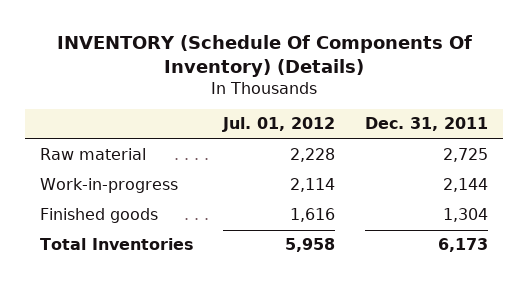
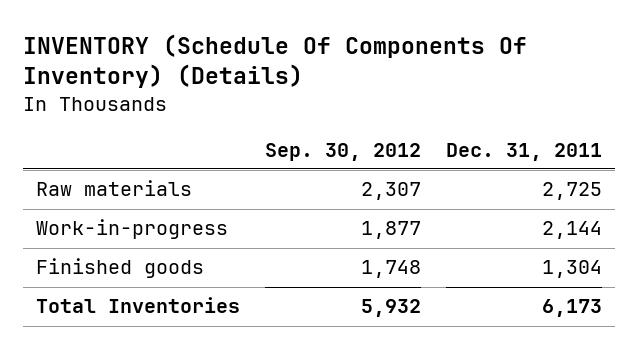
[222,117,336,133] Jul. 01, 2012 -> none
none -> [265,142,422,161] Sep. 30, 2012
[39,148,146,161] Raw material -> [35,180,192,197] Raw materials

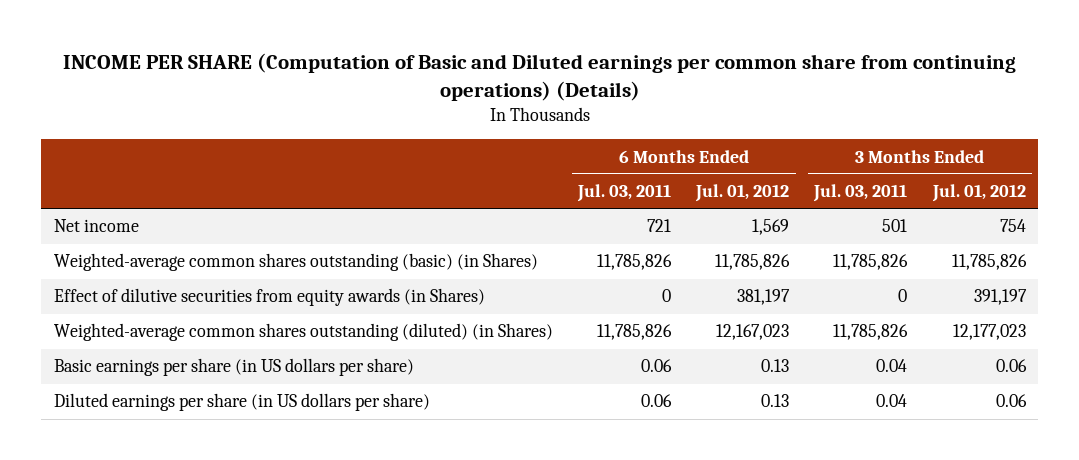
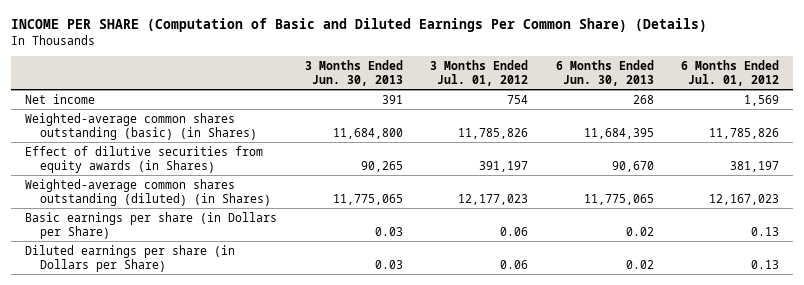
[62,53,1016,102] INCOME PER SHARE (Computation of Basic and Diluted earnings per common share from continuing operations) (Details) -> [11,18,708,33] INCOME PER SHARE (Computation of Basic and Diluted Earnings Per Common Share) (Details)
[577,184,672,203] Jul. 03, 2011 -> none
[813,184,908,203] Jul. 03, 2011 -> none
none -> [304,59,403,86] 3 Months Ended Jun. 30, 2013
none -> [555,59,654,86] 6 Months Ended Jun. 30, 2013
[53,358,414,377] Basic earnings per share (in US dollars per share) -> [25,211,278,239] Basic earnings per share (in Dollars per Share)
[53,393,430,412] Diluted earnings per share (in US dollars per share) -> [25,244,236,272] Diluted earnings per share (in Dollars per Share)

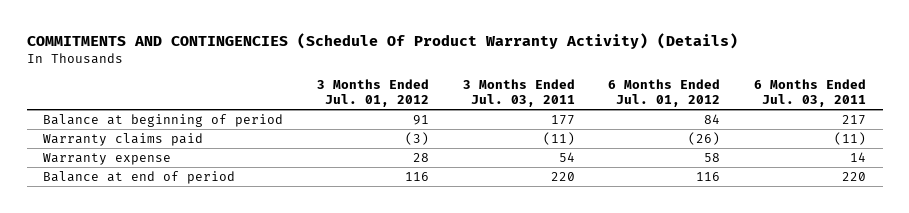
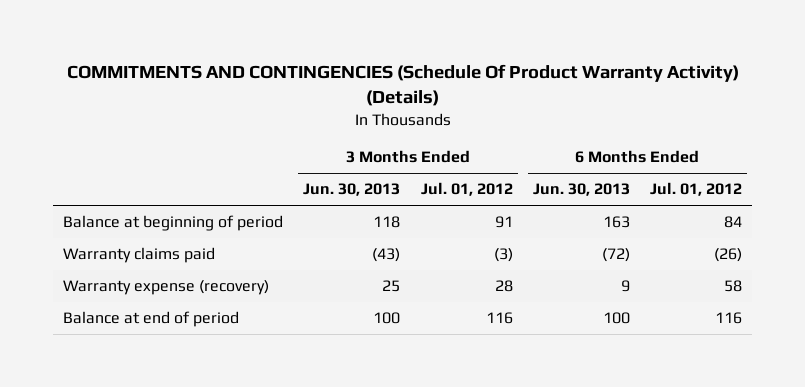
[462,78,575,108] 3 Months Ended Jul. 03, 2011 -> none
[753,78,866,108] 6 Months Ended Jul. 03, 2011 -> none
none -> [303,183,401,197] Jun. 30, 2013
none -> [532,183,630,197] Jun. 30, 2013
[43,152,172,165] Warranty expense -> [62,280,269,296] Warranty expense (recovery)

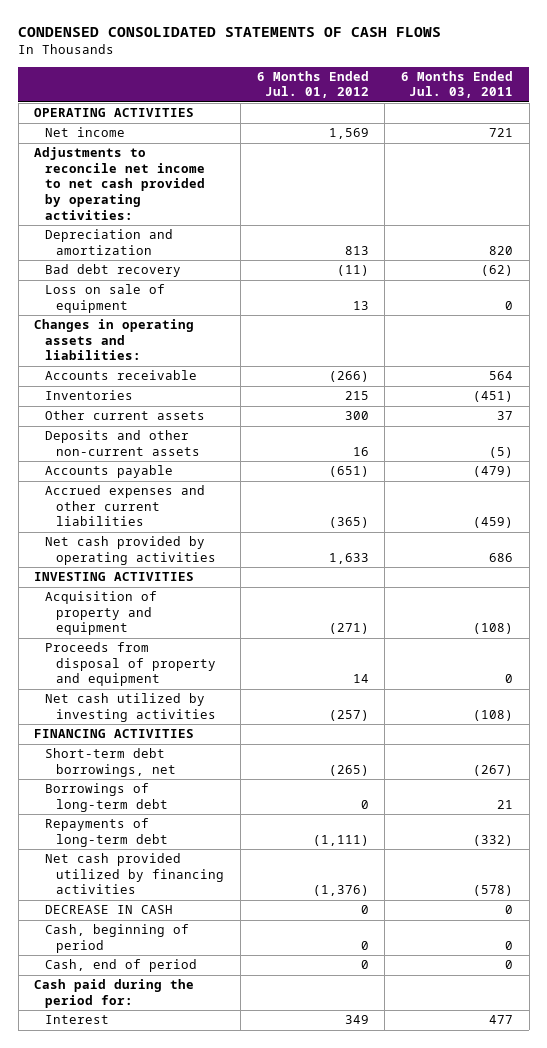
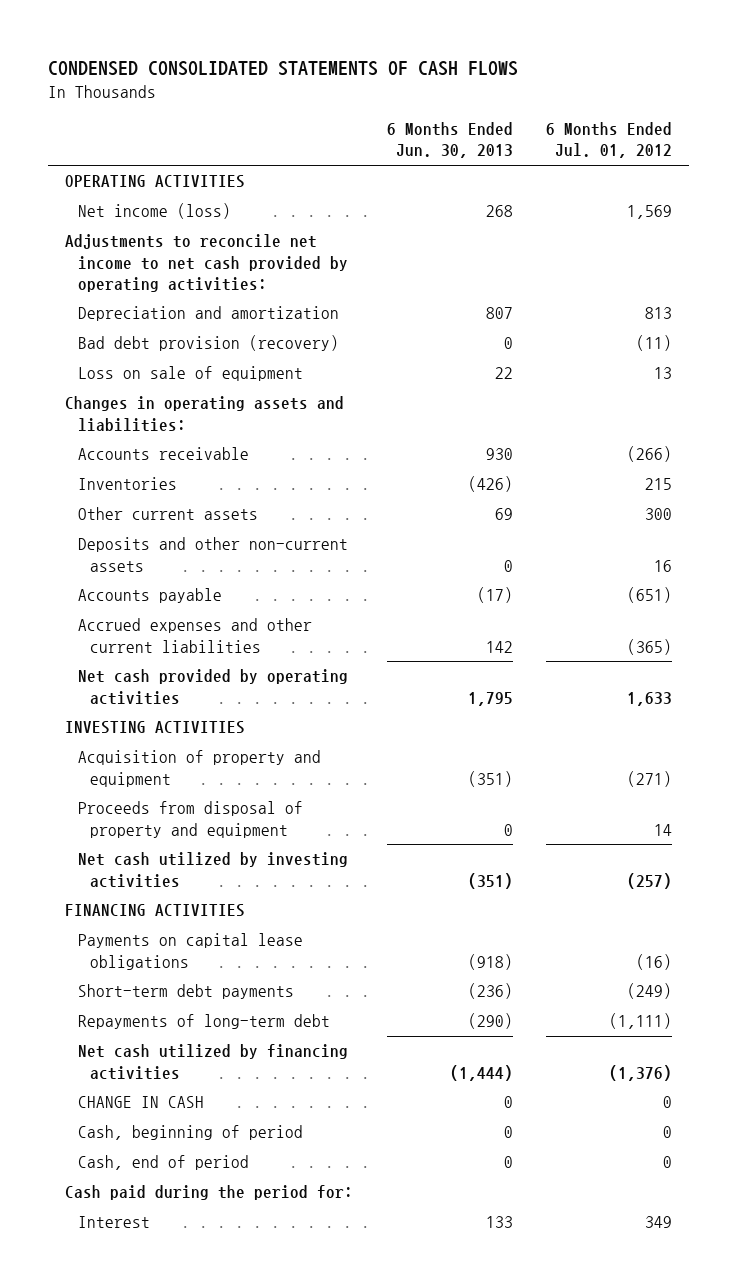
[401,70,514,99] 6 Months Ended Jul. 03, 2011 -> none
none -> [386,122,513,159] 6 Months Ended Jun. 30, 2013
[45,127,126,138] Net income -> [77,203,231,220] Net income (loss)
[45,264,182,278] Bad debt recovery -> [77,335,339,352] Bad debt provision (recovery)
[45,783,169,812] Borrowings of long-term debt -> none
none -> [77,933,303,970] Payments on capital lease obligations
[45,748,177,777] Short-term debt borrowings, net -> [77,984,294,1000] Short-term debt payments
[328,764,369,776] (265) -> [627,983,673,1000] (249)
[45,853,225,895] Net cash provided utilized by financing activities -> [77,1044,348,1080] Net cash utilized by financing activities
[45,905,174,915] DECREASE IN CASH -> [77,1096,204,1109] CHANGE IN CASH

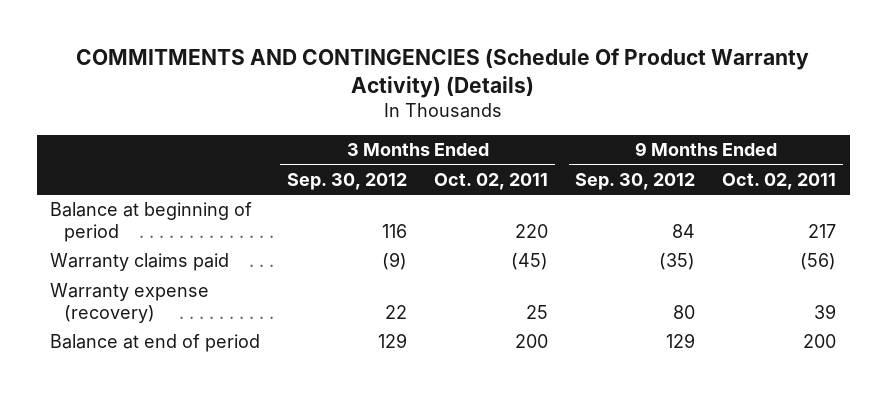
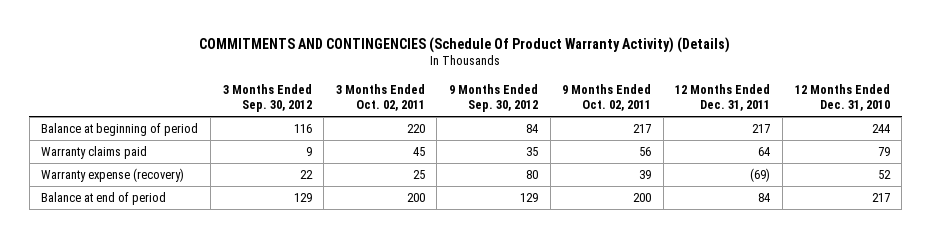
none -> [675,83,771,111] 12 Months Ended Dec. 31, 2011
none -> [794,83,890,111] 12 Months Ended Dec. 31, 2010
[382,252,408,271] (9) -> [305,146,312,156] 9
[511,253,549,271] (45) -> [412,146,425,156] 45
[659,253,696,271] (35) -> [525,146,538,156] 35
[800,253,837,271] (56) -> [639,146,652,156] 56

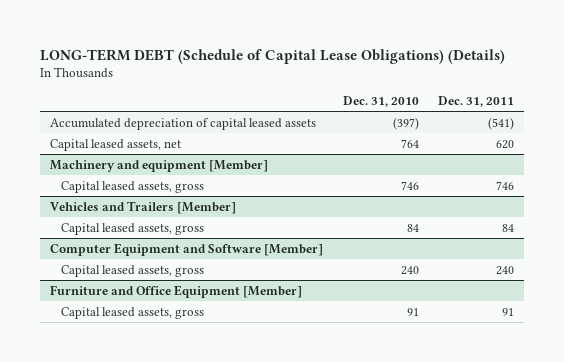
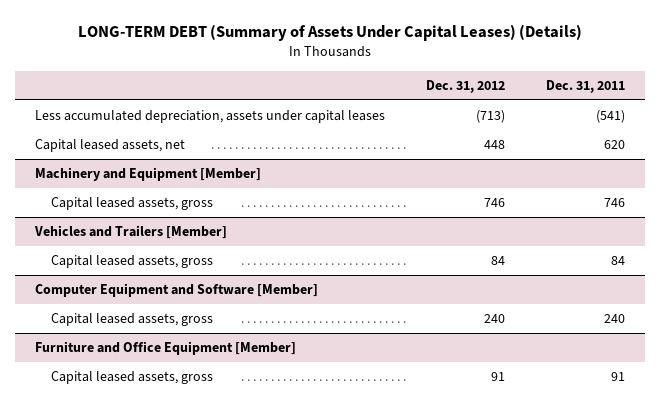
[39,48,505,64] LONG-TERM DEBT (Schedule of Capital Lease Obligations) (Details) -> [78,24,583,42] LONG-TERM DEBT (Summary of Assets Under Capital Leases) (Details)
[342,95,419,107] Dec. 31, 2010 -> none
none -> [426,79,506,93] Dec. 31, 2012
[49,117,316,130] Accumulated depreciation of capital leased assets -> [35,110,386,124] Less accumulated depreciation, assets under capital leases
[49,159,268,172] Machinery and equipment [Member] -> [35,167,262,182] Machinery and Equipment [Member]

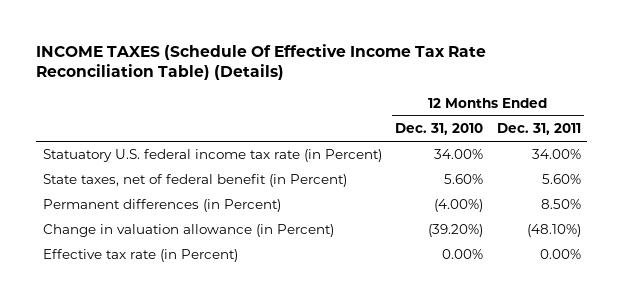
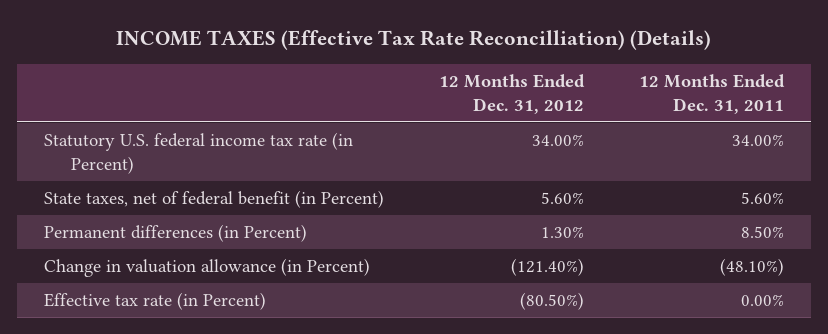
[35,43,486,81] INCOME TAXES (Schedule Of Effective Income Tax Rate Reconciliation Table) (Details) -> [116,30,712,51] INCOME TAXES (Effective Tax Rate Reconcilliation) (Details)
[395,123,484,136] Dec. 31, 2010 -> none
none -> [439,74,586,114] 12 Months Ended Dec. 31, 2012
[42,149,382,163] Statuatory U.S. federal income tax rate (in Percent) -> [44,132,354,174] Statutory U.S. federal income tax rate (in Percent)

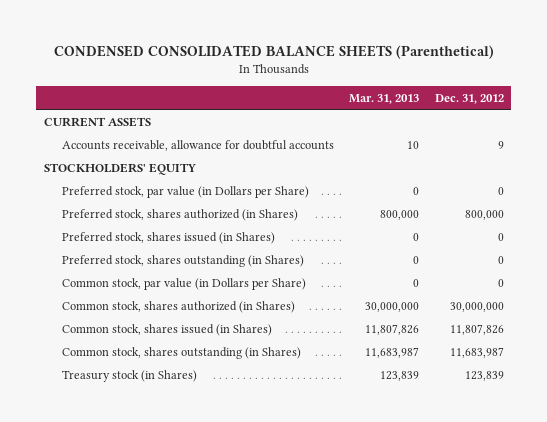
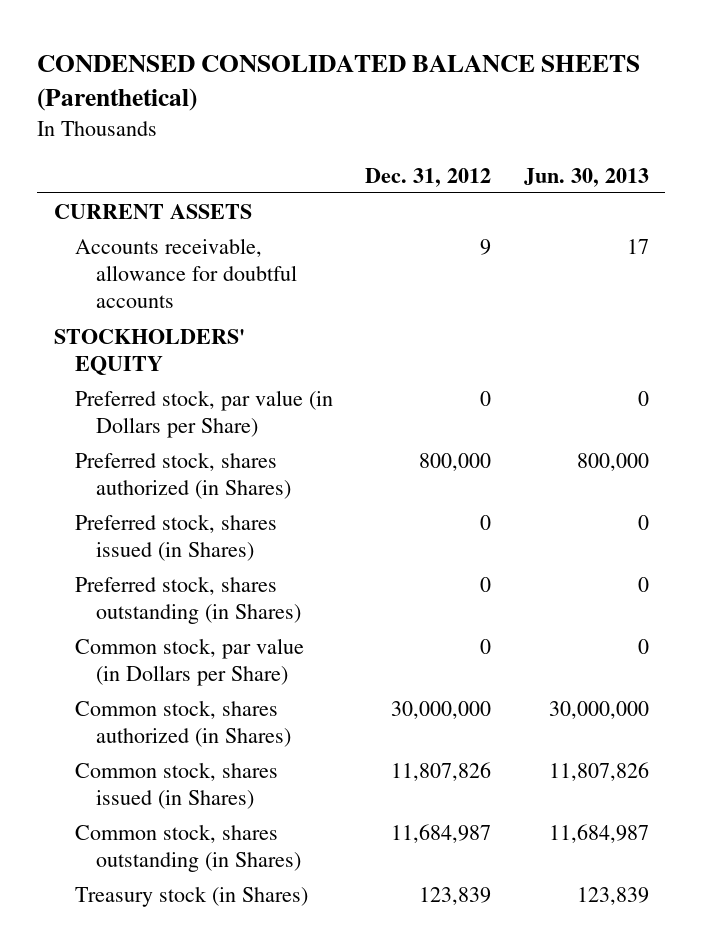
[349,93,420,104] Mar. 31, 2013 -> none
none -> [523,167,649,187] Jun. 30, 2013
[449,346,504,358] 11,683,987 -> [391,823,492,843] 11,684,987

